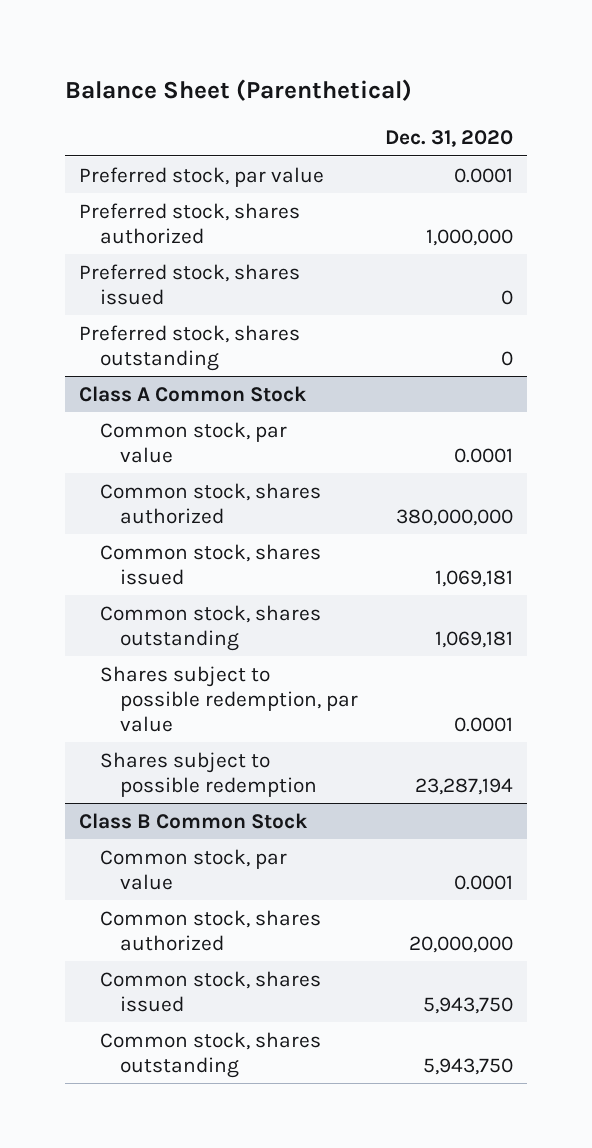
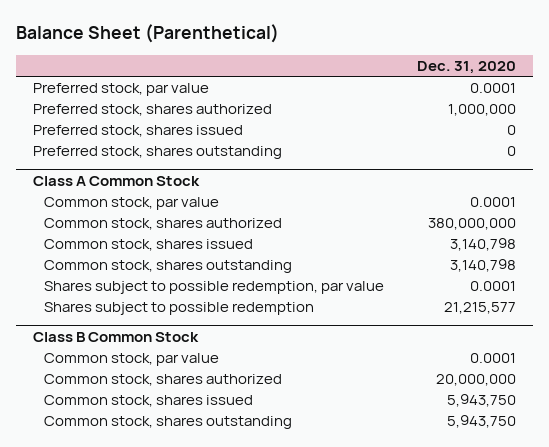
[435,569,514,587] 1,069,181 -> [450,238,517,252] 3,140,798
[435,630,514,648] 1,069,181 -> [450,259,517,273] 3,140,798
[415,777,514,795] 23,287,194 -> [444,302,517,315] 21,215,577

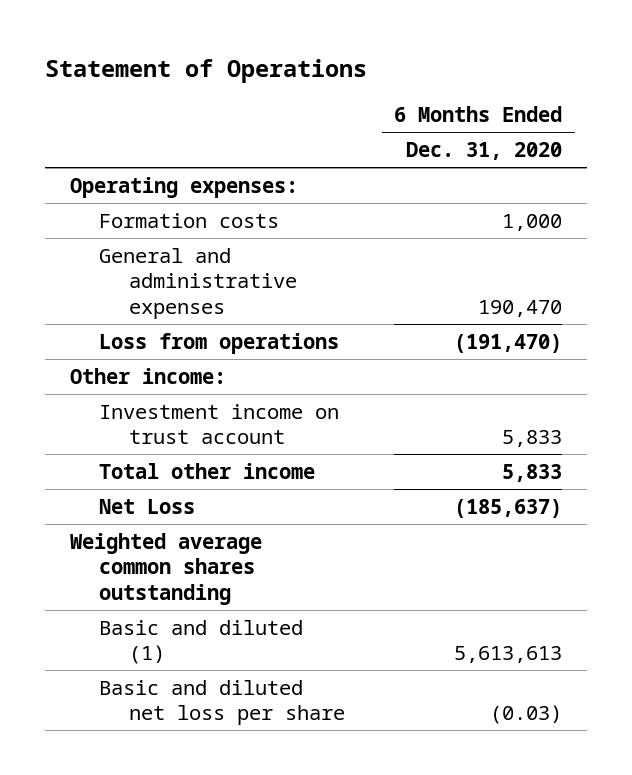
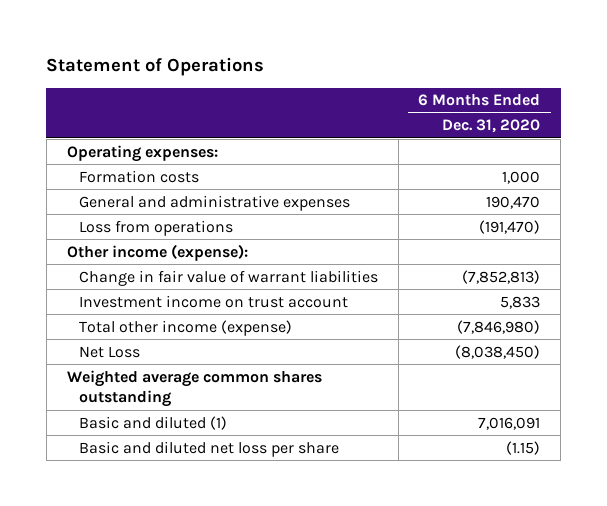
[70,367,227,384] Other income: -> [66,243,248,261] Other income (expense):
none -> [78,269,378,286] Change in fair value of warrant liabilities
[99,462,316,479] Total other income -> [78,319,292,336] Total other income (expense)
[502,463,563,482] 5,833 -> [457,319,541,334] (7,846,980)
[454,498,563,518] (185,637) -> [455,344,541,359] (8,038,450)
[454,646,563,664] 5,613,613 -> [478,416,541,430] 7,016,091
[490,705,563,725] (0.03) -> [506,440,541,455] (1.15)

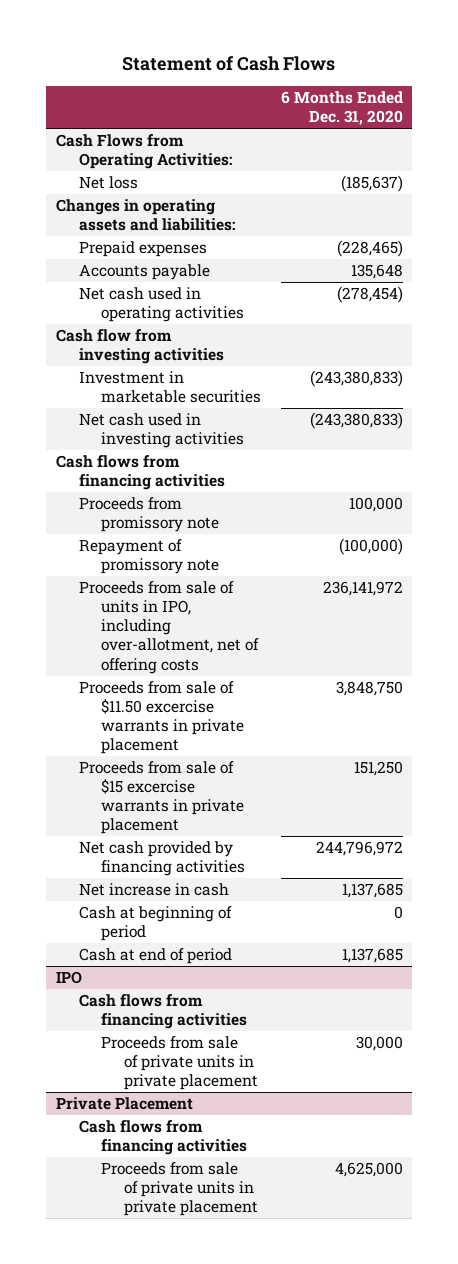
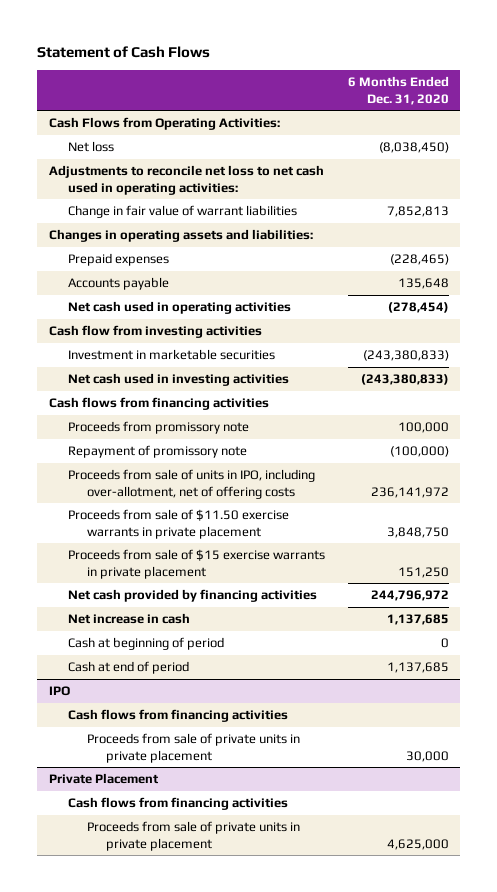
[340,175,403,193] (185,637) -> [378,141,449,153] (8,038,450)
none -> [48,164,324,195] Adjustments to reconcile net loss to net cash used in operating activities:
none -> [67,204,297,218] Change in fair value of warrant liabilities
[78,681,245,755] Proceeds from sale of $11.50 excercise warrants in private placement -> [67,508,289,539] Proceeds from sale of $11.50 exercise warrants in private placement
[78,761,245,835] Proceeds from sale of $15 excercise warrants in private placement -> [67,548,325,579] Proceeds from sale of $15 exercise warrants in private placement

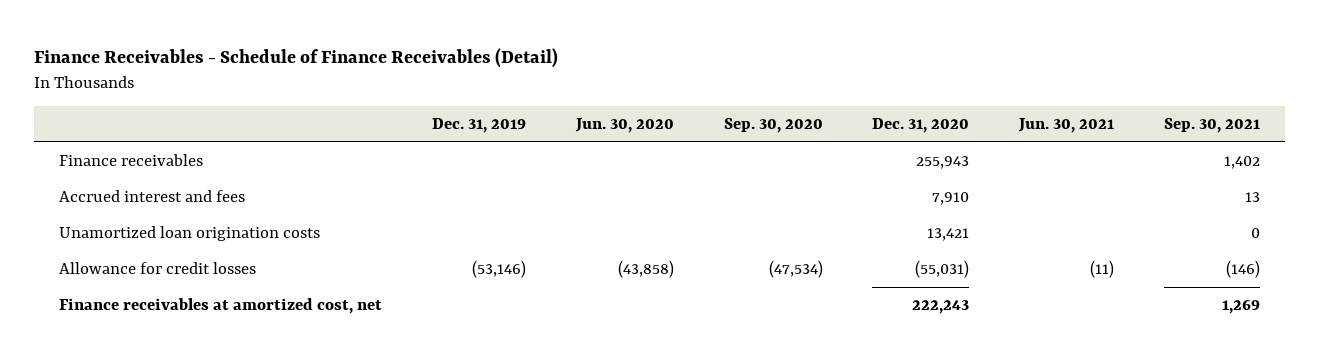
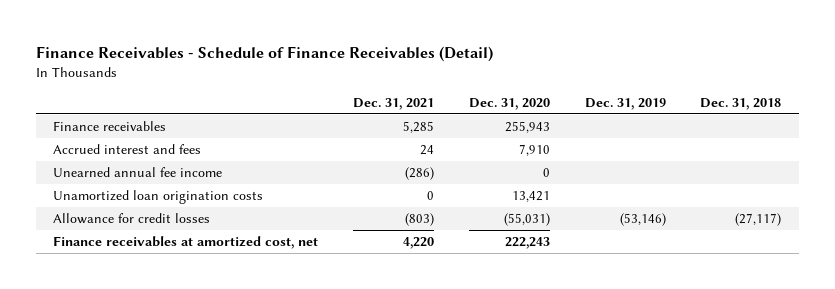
[574,118,674,134] Jun. 30, 2020 -> none
[723,118,823,134] Sep. 30, 2020 -> none
[1018,118,1115,134] Jun. 30, 2021 -> none
[1163,118,1260,134] Sep. 30, 2021 -> none
none -> [353,97,435,110] Dec. 31, 2021
none -> [700,97,782,110] Dec. 31, 2018
none -> [53,167,223,178] Unearned annual fee income

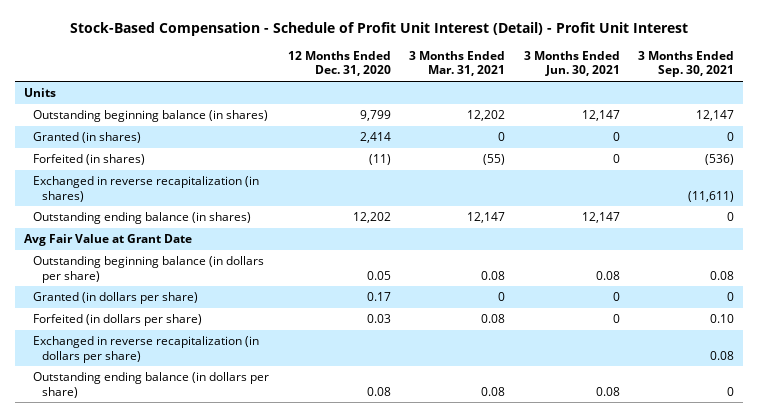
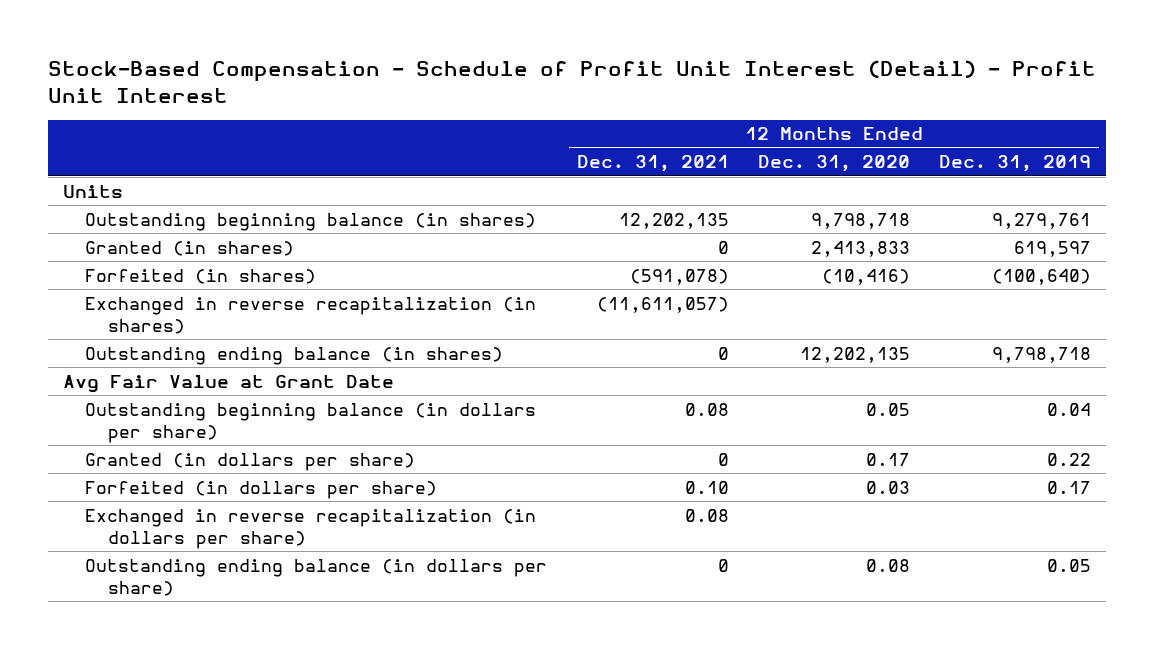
[409,50,506,77] 3 Months Ended Mar. 31, 2021 -> none
[523,50,620,77] 3 Months Ended Jun. 30, 2021 -> none
[638,50,735,78] 3 Months Ended Sep. 30, 2021 -> none
none -> [576,155,729,173] Dec. 31, 2021
none -> [939,155,1092,173] Dec. 31, 2019
[359,110,391,122] 9,799 -> [811,212,911,229] 9,798,718
[359,132,391,144] 2,414 -> [811,240,911,257] 2,413,833
[368,154,391,166] (11) -> [822,268,911,285] (10,416)
[352,212,391,224] 12,202 -> [800,346,911,363] 12,202,135

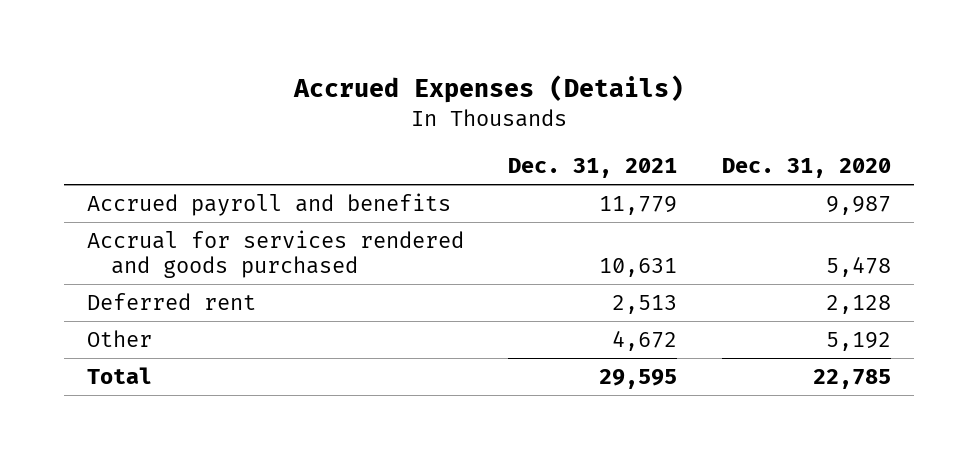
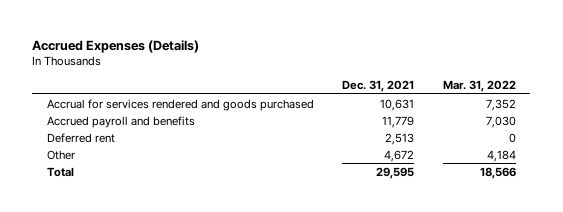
[722,158,892,179] Dec. 31, 2020 -> none
none -> [443,80,517,93] Mar. 31, 2022
[86,192,451,216] Accrued payroll and benefits -> [46,115,195,128] Accrued payroll and benefits

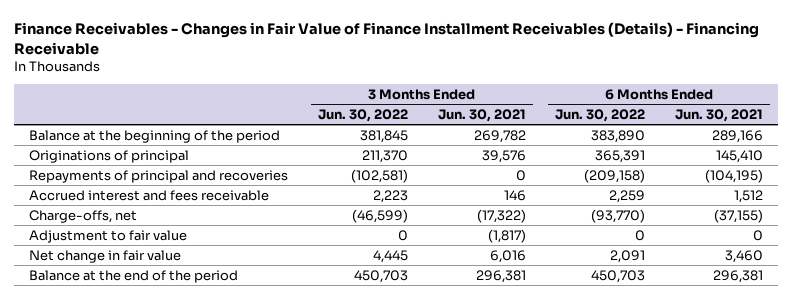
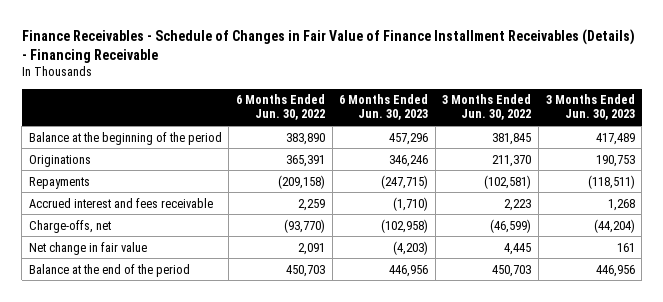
[14,22,760,56] Finance Receivables - Changes in Fair Value of Finance Installment Receivables (Details) - Financing Receivable -> [21,28,635,63] Finance Receivables - Schedule of Changes in Fair Value of Finance Installment Receivables (Details) - Financing Receivable
[437,109,526,123] Jun. 30, 2021 -> none
[674,109,763,123] Jun. 30, 2021 -> none
none -> [339,94,429,121] 6 Months Ended Jun. 30, 2023
none -> [545,94,635,121] 3 Months Ended Jun. 30, 2023
[29,149,190,163] Originations of principal -> [28,154,91,167] Originations
[29,169,289,183] Repayments of principal and recoveries -> [28,176,90,189] Repayments
[29,229,188,243] Adjustment to fair value -> none

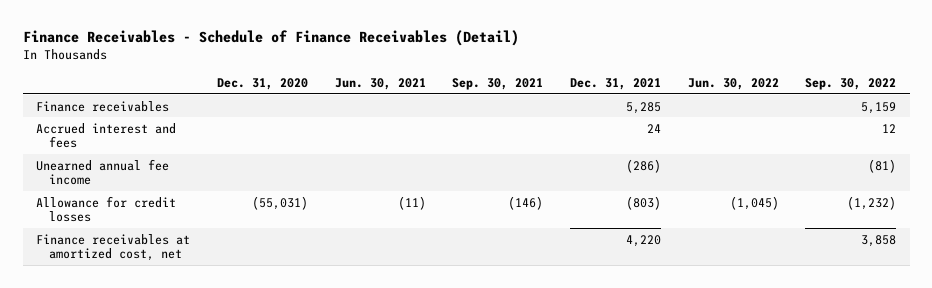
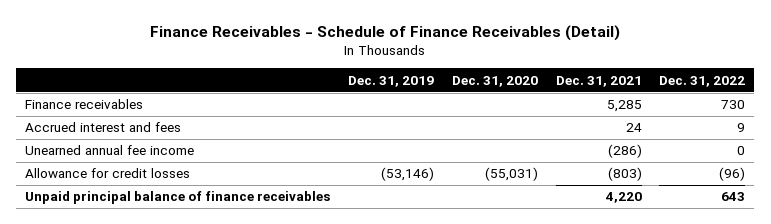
[334,77,426,90] Jun. 30, 2021 -> none
[452,77,544,90] Sep. 30, 2021 -> none
[687,77,779,90] Jun. 30, 2022 -> none
[805,77,897,90] Sep. 30, 2022 -> none
none -> [348,75,435,87] Dec. 31, 2019
none -> [659,75,746,87] Dec. 31, 2022
[36,233,191,261] Finance receivables at amortized cost, net -> [25,191,331,205] Unpaid principal balance of finance receivables

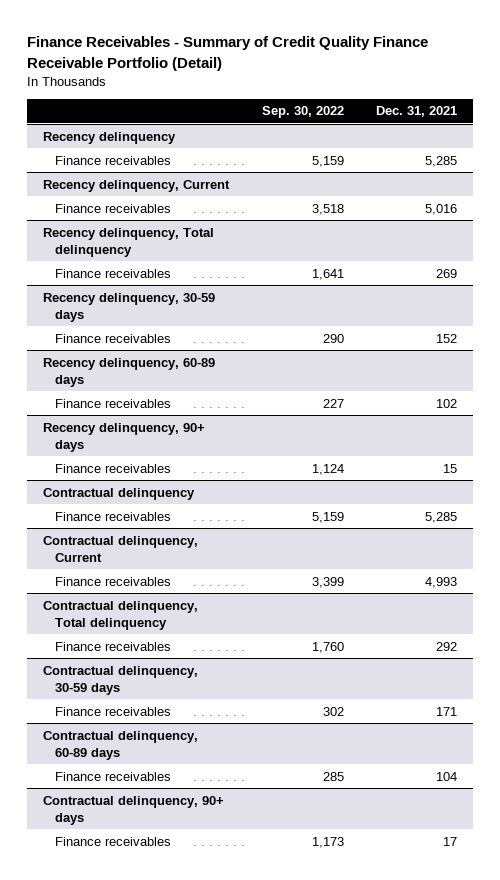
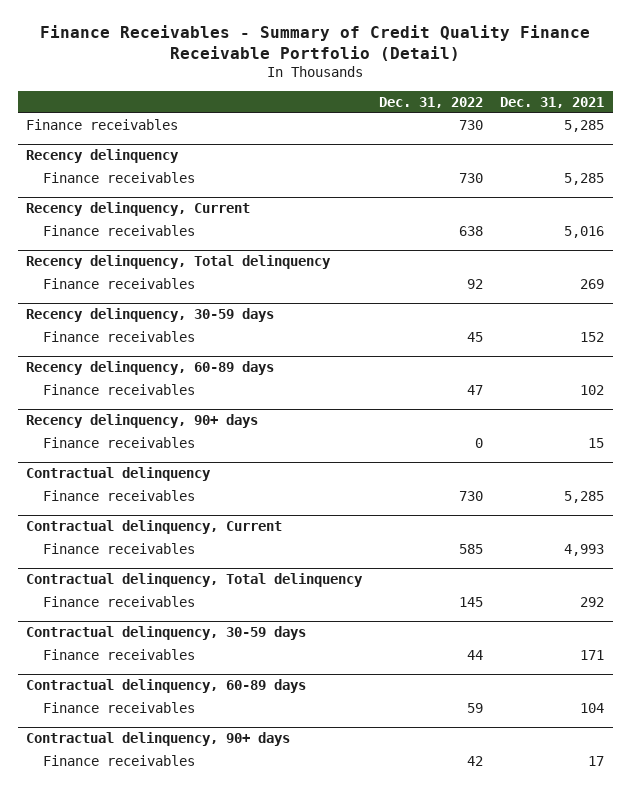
[261,106,344,119] Sep. 30, 2022 -> none
none -> [379,96,484,108] Dec. 31, 2022
none -> [26,119,179,131] Finance receivables

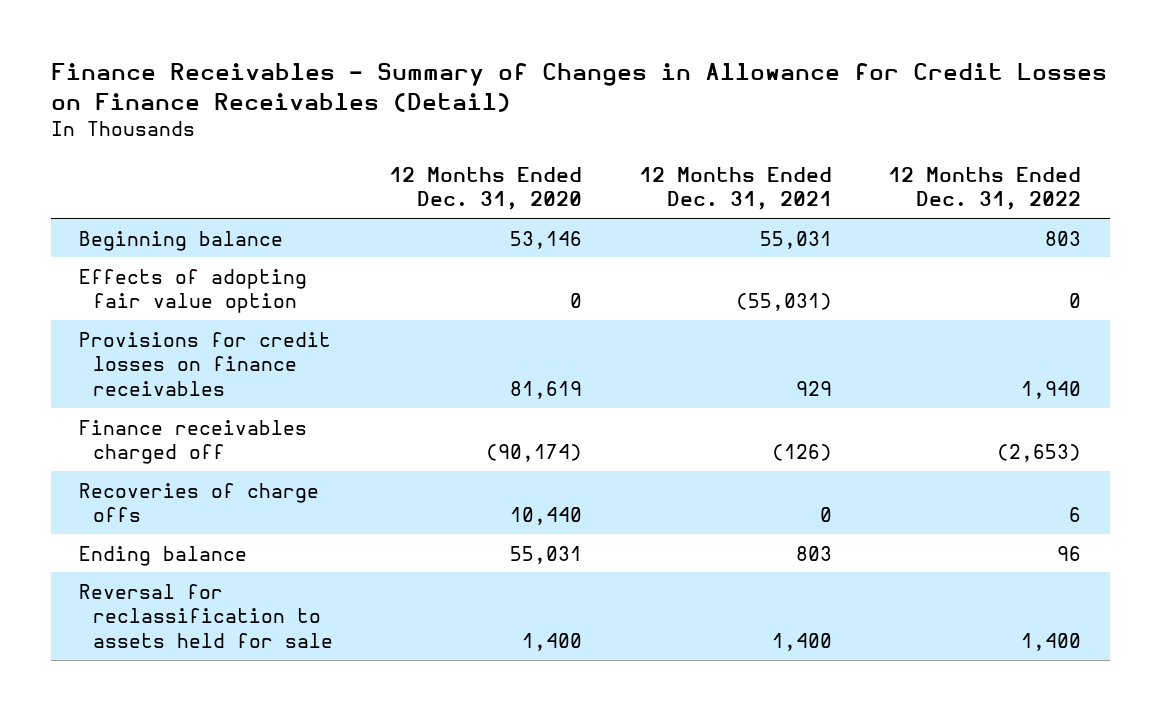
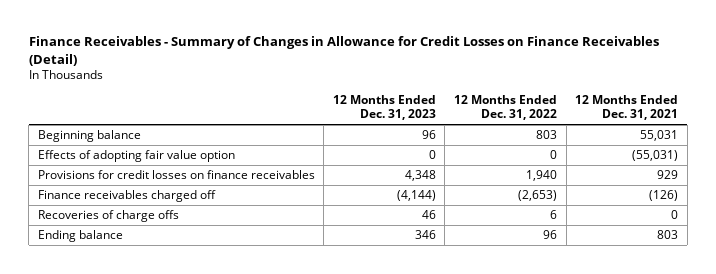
[389,166,583,211] 12 Months Ended Dec. 31, 2020 -> none
none -> [332,95,436,121] 12 Months Ended Dec. 31, 2023
[79,583,333,649] Reversal for reclassification to assets held for sale -> none

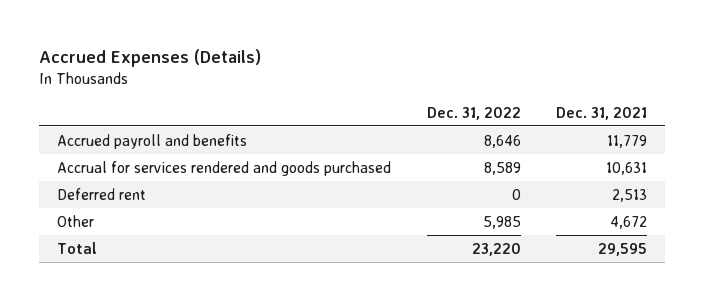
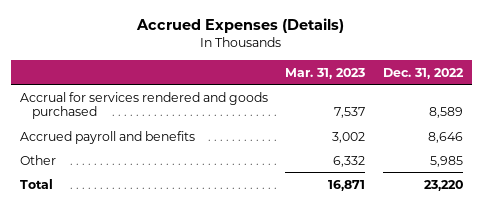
[556,106,648,120] Dec. 31, 2021 -> none
none -> [285,67,366,79] Mar. 31, 2023
[57,187,147,200] Deferred rent -> none
[57,133,248,149] Accrued payroll and benefits -> [19,130,195,144] Accrued payroll and benefits

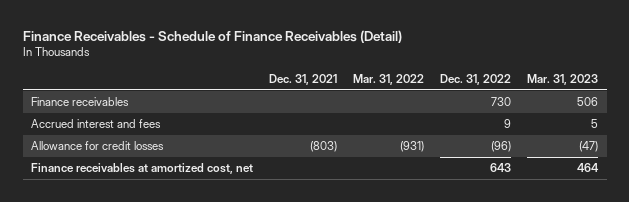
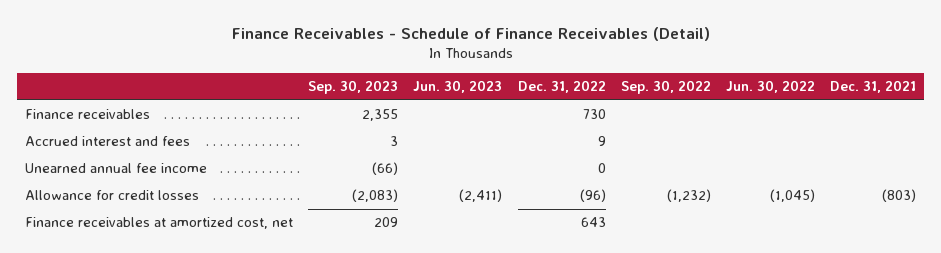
[353,74,425,86] Mar. 31, 2022 -> none
[527,74,599,86] Mar. 31, 2023 -> none
none -> [307,80,398,95] Sep. 30, 2023
none -> [413,80,503,94] Jun. 30, 2023
none -> [620,80,711,95] Sep. 30, 2022
none -> [726,80,816,94] Jun. 30, 2022
none -> [24,163,207,174] Unearned annual fee income

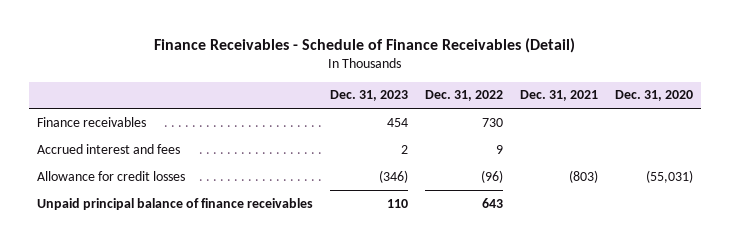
[307,80,398,95] Sep. 30, 2023 -> none
[413,80,503,94] Jun. 30, 2023 -> none
[620,80,711,95] Sep. 30, 2022 -> none
[726,80,816,94] Jun. 30, 2022 -> none
none -> [330,90,409,102] Dec. 31, 2023
none -> [614,90,693,102] Dec. 31, 2020
[24,163,207,174] Unearned annual fee income -> none
[24,217,293,230] Finance receivables at amortized cost, net -> [37,197,314,210] Unpaid principal balance of finance receivables

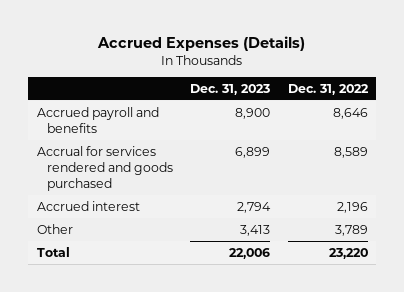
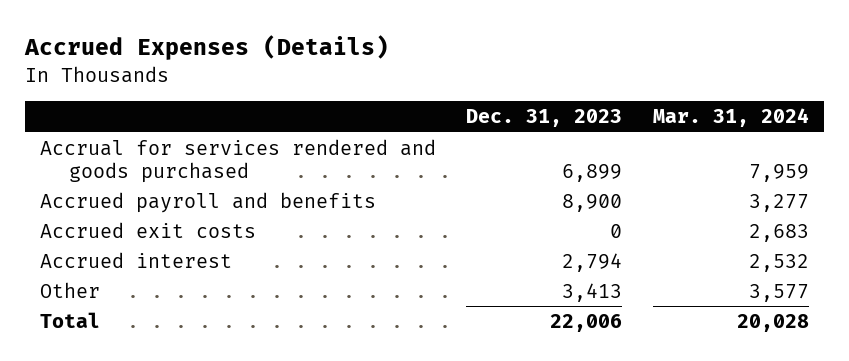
[287,83,369,95] Dec. 31, 2022 -> none
none -> [652,108,809,128] Mar. 31, 2024
[36,106,159,133] Accrued payroll and benefits -> [39,192,376,214] Accrued payroll and benefits
none -> [39,222,256,239] Accrued exit costs

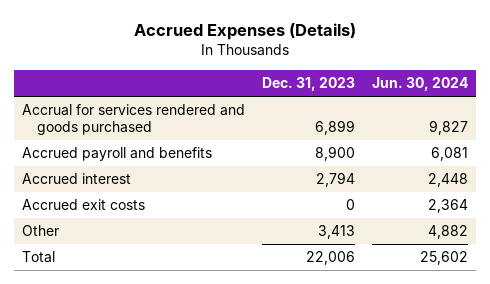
[652,108,809,128] Mar. 31, 2024 -> none
none -> [371,77,468,92] Jun. 30, 2024
[39,222,256,239] Accrued exit costs -> [22,199,146,211] Accrued exit costs

